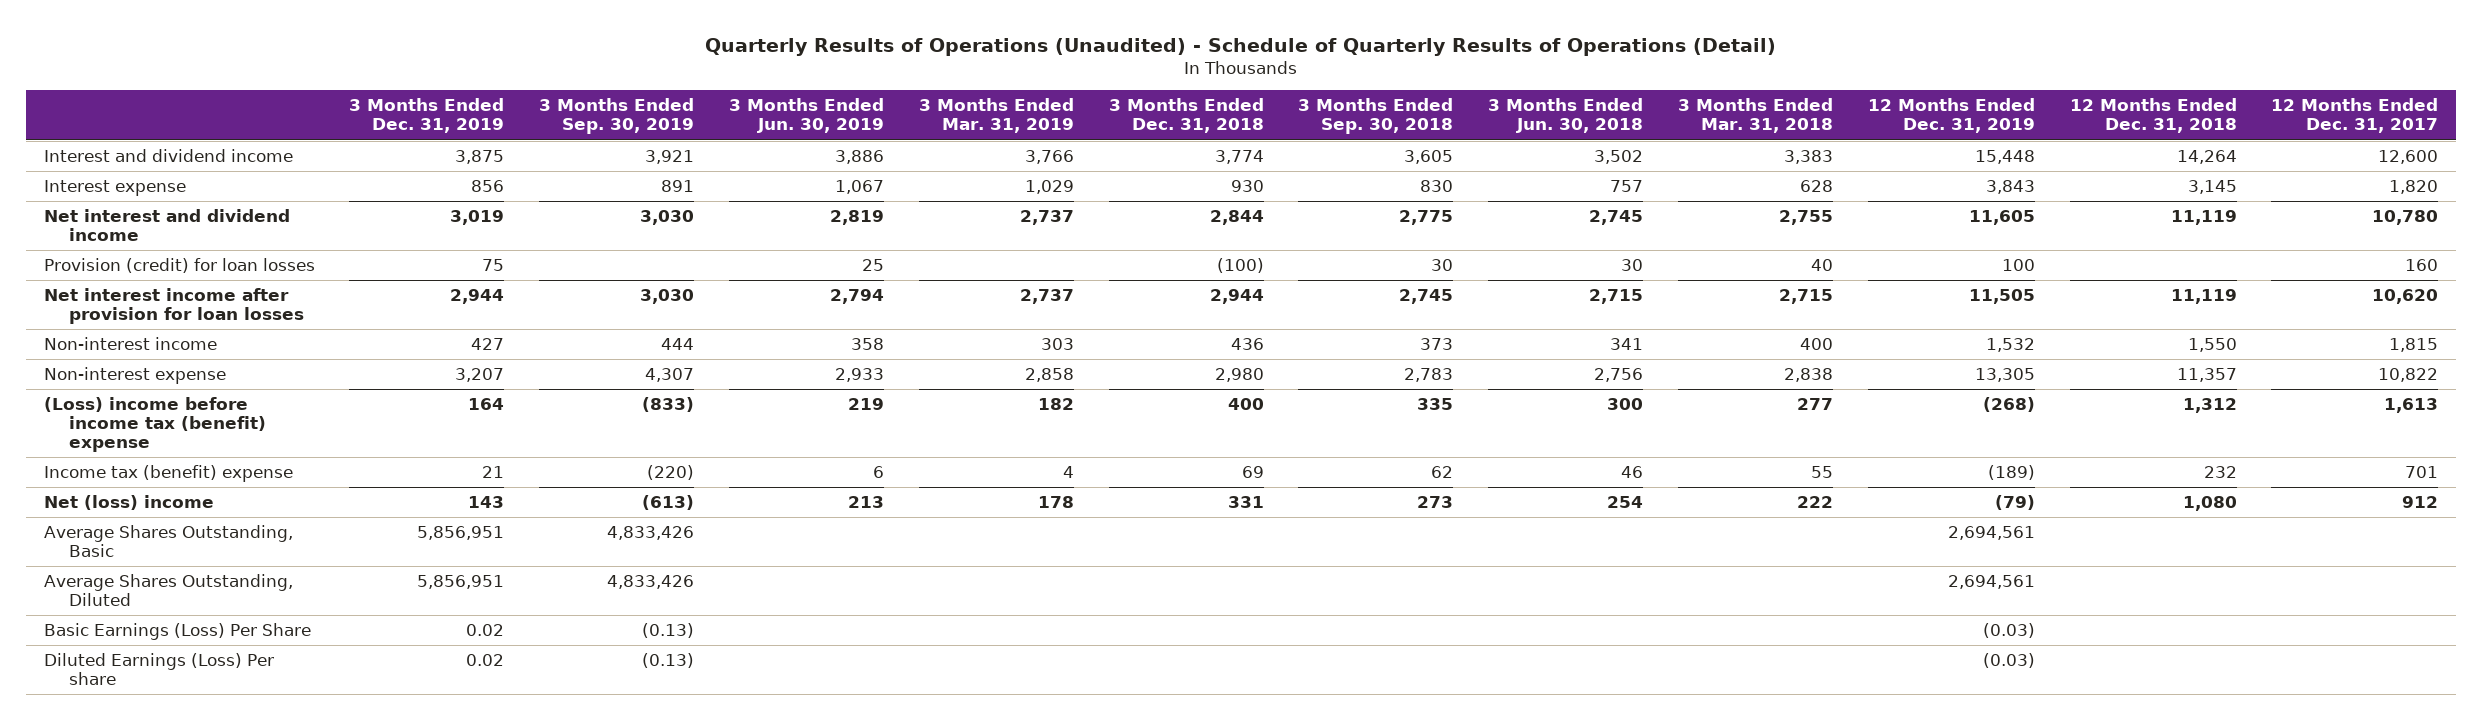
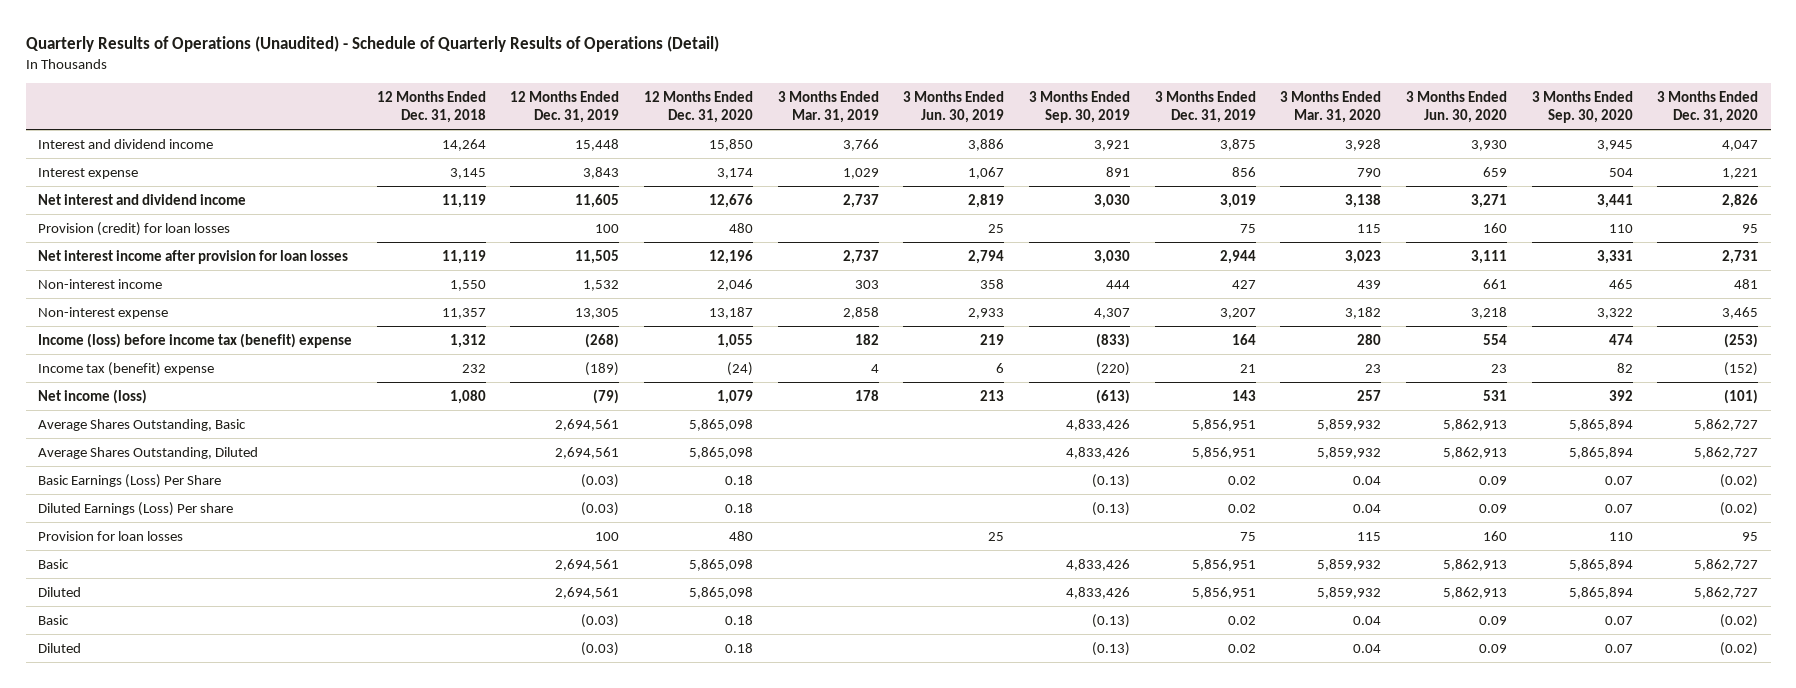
[1108,98,1264,134] 3 Months Ended Dec. 31, 2018 -> none
[1298,98,1454,135] 3 Months Ended Sep. 30, 2018 -> none
[1488,98,1644,134] 3 Months Ended Jun. 30, 2018 -> none
[1677,98,1833,134] 3 Months Ended Mar. 31, 2018 -> none
[2271,98,2439,134] 12 Months Ended Dec. 31, 2017 -> none
none -> [643,91,753,123] 12 Months Ended Dec. 31, 2020
none -> [1280,91,1382,123] 3 Months Ended Mar. 31, 2020
none -> [1406,91,1508,123] 3 Months Ended Jun. 30, 2020
none -> [1531,91,1633,123] 3 Months Ended Sep. 30, 2020
none -> [1657,91,1759,123] 3 Months Ended Dec. 31, 2020
[43,397,267,453] (Loss) income before income tax (benefit) expense -> [37,332,352,348] Income (loss) before income tax (benefit) expense
[43,495,214,511] Net (loss) income -> [37,388,147,404] Net income (loss)
none -> [37,530,183,541] Provision for loan losses
none -> [37,558,69,569] Basic
none -> [37,586,81,597] Diluted
none -> [37,614,69,625] Basic
none -> [37,642,81,653] Diluted

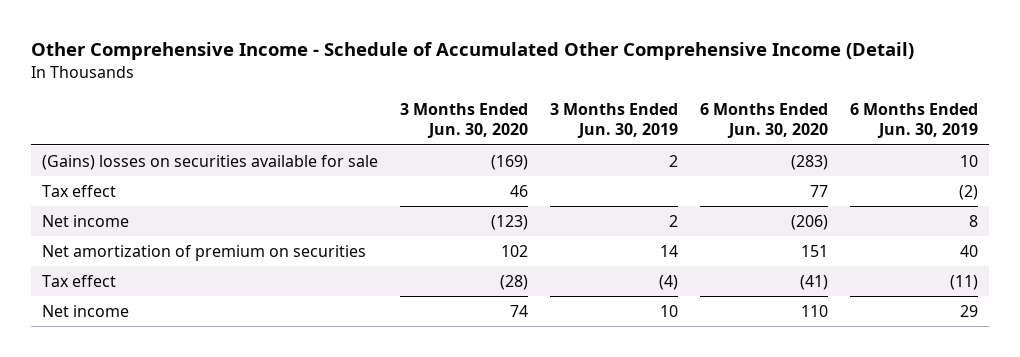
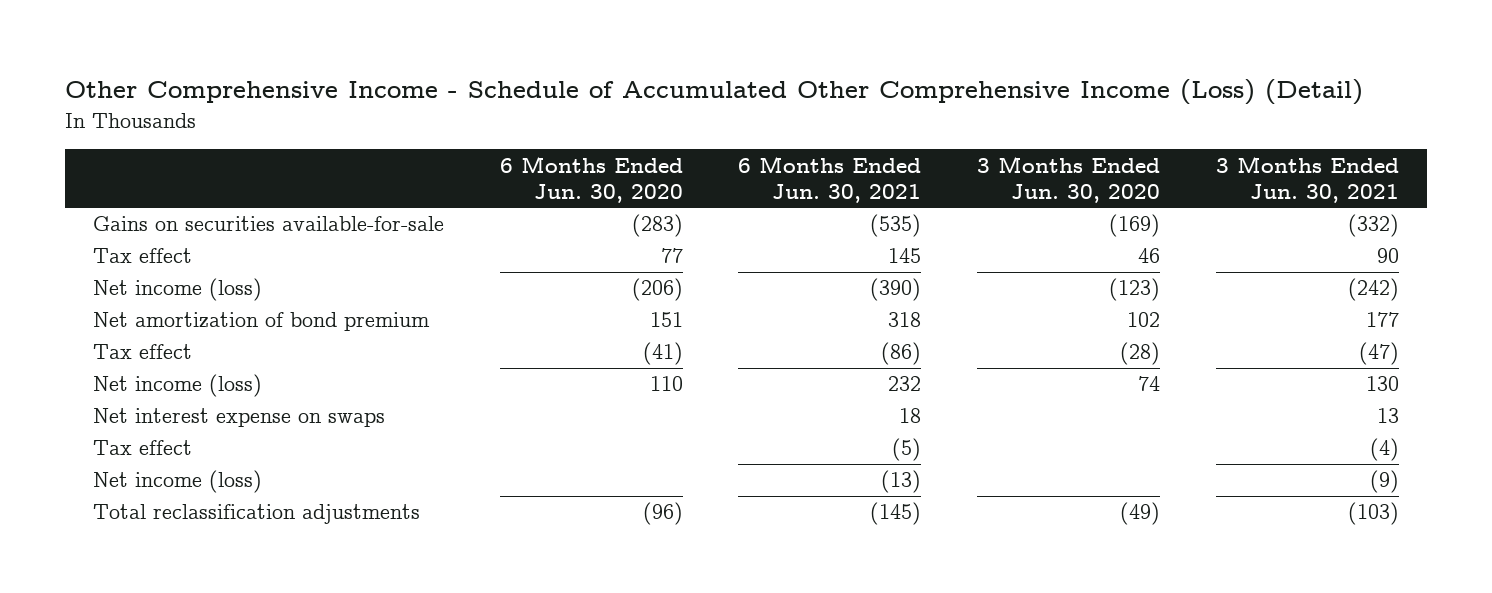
[31,42,915,61] Other Comprehensive Income - Schedule of Accumulated Other Comprehensive Income (Detail) -> [64,79,1363,106] Other Comprehensive Income - Schedule of Accumulated Other Comprehensive Income (Loss) (Detail)
[550,103,679,139] 3 Months Ended Jun. 30, 2019 -> none
[850,103,979,139] 6 Months Ended Jun. 30, 2019 -> none
none -> [738,155,922,203] 6 Months Ended Jun. 30, 2021
none -> [1216,155,1400,203] 3 Months Ended Jun. 30, 2021
[42,154,379,170] (Gains) losses on securities available for sale -> [92,216,444,232] Gains on securities available-for-sale
[42,214,130,227] Net income -> [92,278,262,302] Net income (loss)
[42,244,367,261] Net amortization of premium on securities -> [92,312,430,332] Net amortization of bond premium
[42,304,130,317] Net income -> [92,374,262,398] Net income (loss)
none -> [92,408,385,428] Net interest expense on swaps
none -> [92,440,192,456] Tax effect
none -> [92,470,262,494] Net income (loss)
none -> [92,504,420,525] Total reclassification adjustments

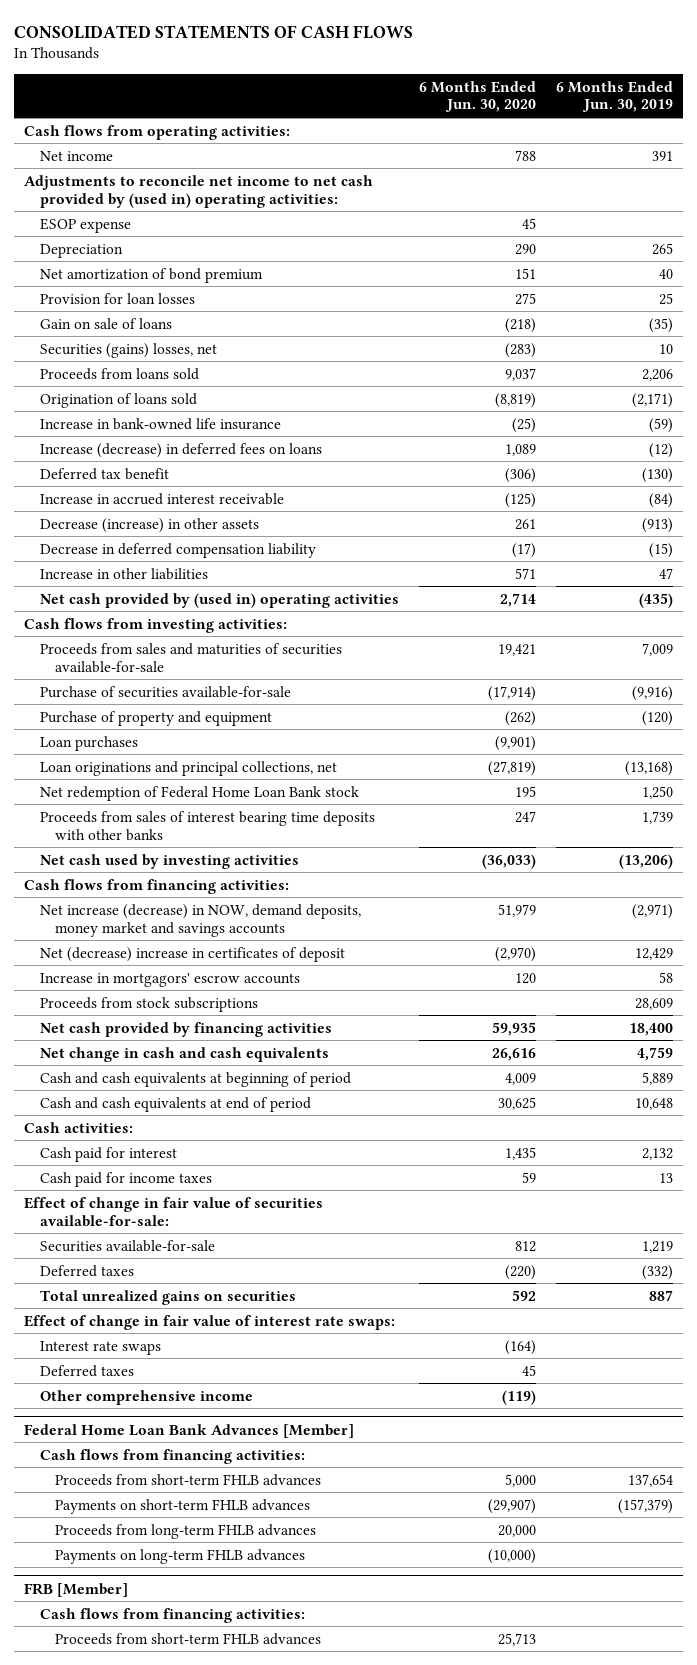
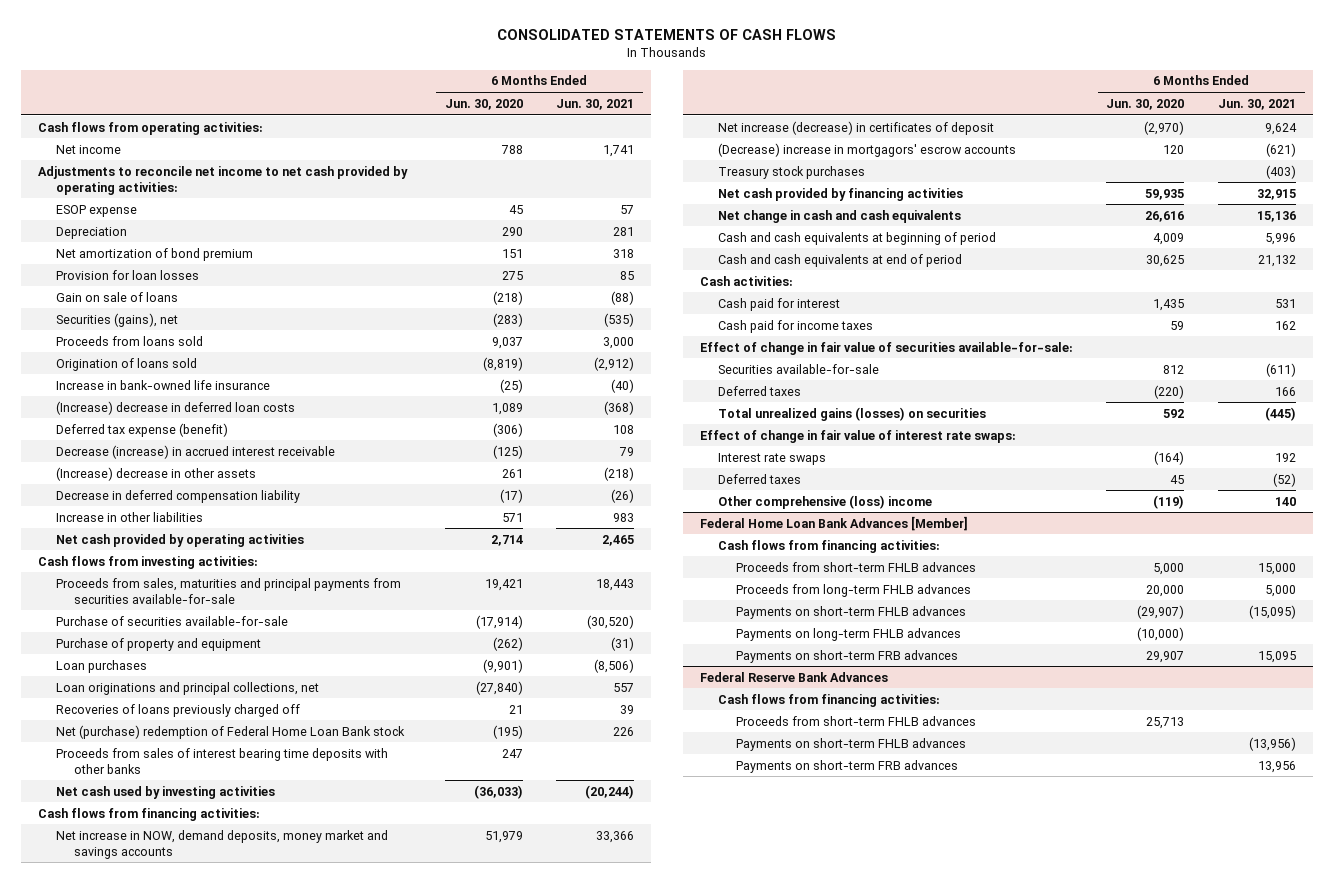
[556,80,674,113] 6 Months Ended Jun. 30, 2019 -> none
none -> [556,98,635,110] Jun. 30, 2021
[23,174,373,208] Adjustments to reconcile net income to net cash provided by (used in) operating activities: -> [37,165,408,195] Adjustments to reconcile net income to net cash provided by operating activities:
[39,342,217,358] Securities (gains) losses, net -> [55,312,178,327] Securities (gains), net
[39,442,322,458] Increase (decrease) in deferred fees on loans -> [55,400,295,415] (Increase) decrease in deferred loan costs
[39,467,169,480] Deferred tax benefit -> [55,422,228,437] Deferred tax expense (benefit)
[39,492,284,505] Increase in accrued interest receivable -> [55,444,335,459] Decrease (increase) in accrued interest receivable
[39,517,259,533] Decrease (increase) in other assets -> [55,466,256,481] (Increase) decrease in other assets
[39,592,399,608] Net cash provided by (used in) operating activities -> [55,533,304,547] Net cash provided by operating activities
[39,642,342,673] Proceeds from sales and maturities of securities available-for-sale -> [55,577,401,604] Proceeds from sales, maturities and principal payments from securities available-for-sale
[487,760,536,776] (27,819) -> [475,680,523,695] (27,840)
none -> [55,703,300,717] Recoveries of loans previously charged off
[39,785,359,801] Net redemption of Federal Home Loan Bank stock -> [55,724,405,739] Net (purchase) redemption of Federal Home Loan Bank stock
[514,785,536,797] 195 -> [492,724,523,739] (195)
[39,996,258,1012] Proceeds from stock subscriptions -> none
[39,903,361,937] Net increase (decrease) in NOW, demand deposits, money market and savings accounts -> [55,829,388,859] Net increase in NOW, demand deposits, money market and savings accounts
[39,946,345,962] Net (decrease) increase in certificates of deposit -> [717,120,994,135] Net increase (decrease) in certificates of deposit
[39,972,300,987] Increase in mortgagors' escrow accounts -> [717,142,1016,157] (Decrease) increase in mortgagors' escrow accounts
none -> [717,165,865,179] Treasury stock purchases
[39,1289,296,1305] Total unrealized gains on securities -> [717,406,986,421] Total unrealized gains (losses) on securities
[39,1389,253,1405] Other comprehensive income -> [717,494,932,509] Other comprehensive (loss) income
[55,1498,311,1514] Payments on short-term FHLB advances -> [735,605,966,619] Payments on short-term FHLB advances
none -> [735,649,958,663] Payments on short-term FRB advances
[23,1582,128,1597] FRB [Member] -> [699,671,888,682] Federal Reserve Bank Advances
none -> [735,737,966,751] Payments on short-term FHLB advances
none -> [735,759,958,773] Payments on short-term FRB advances

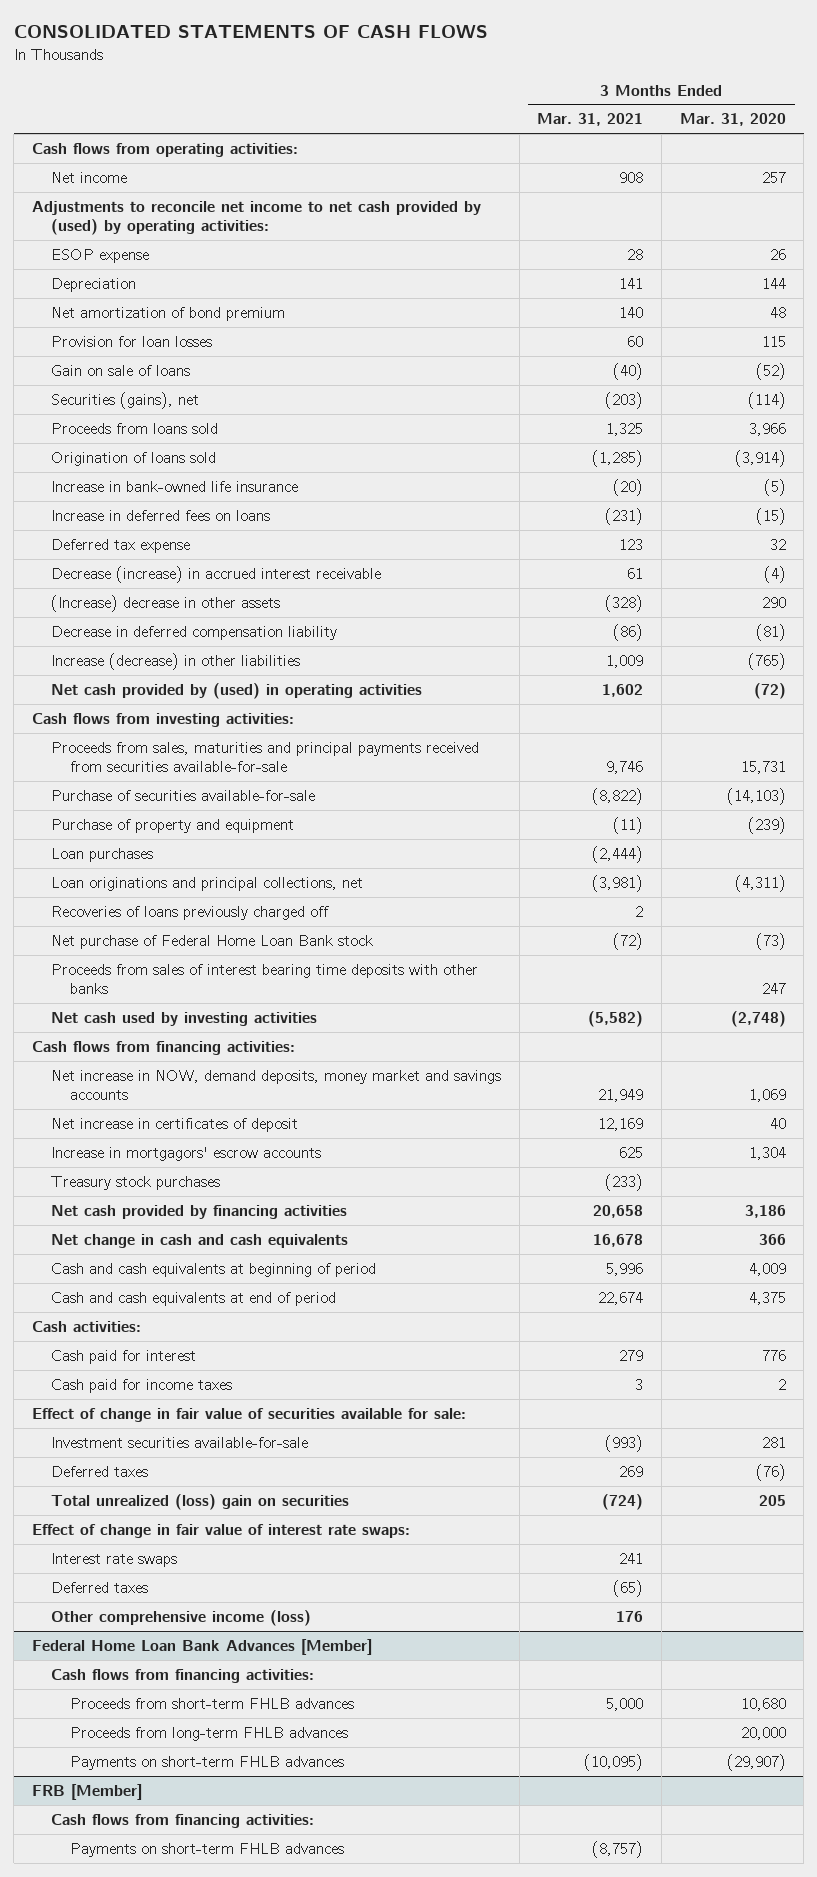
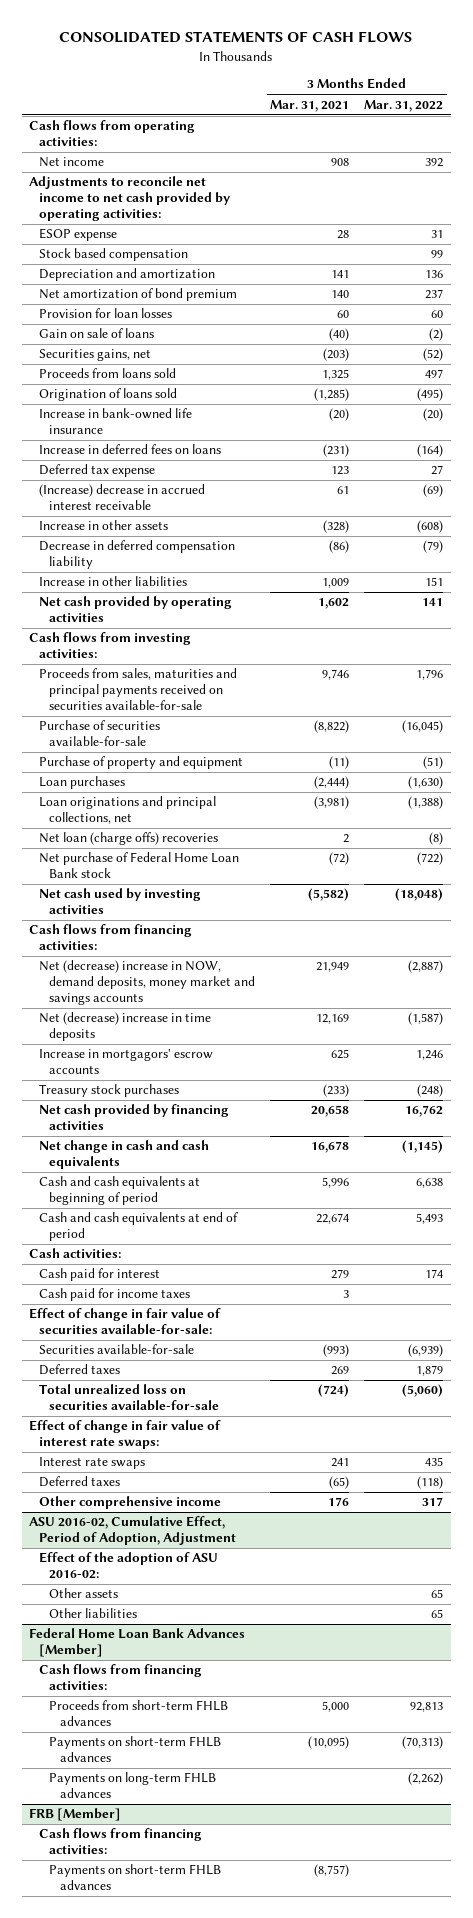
[679,113,786,127] Mar. 31, 2020 -> none
none -> [364,99,444,112] Mar. 31, 2022
[31,200,481,235] Adjustments to reconcile net income to net cash provided by (used) by operating activities: -> [29,176,231,222] Adjustments to reconcile net income to net cash provided by operating activities:
none -> [39,248,189,262] Stock based compensation
[51,277,137,292] Depreciation -> [39,268,216,282] Depreciation and amortization
[51,391,200,409] Securities (gains), net -> [39,349,152,362] Securities gains, net
[51,565,382,583] Decrease (increase) in accrued interest receivable -> [39,484,206,511] (Increase) decrease in accrued interest receivable
[51,594,281,612] (Increase) decrease in other assets -> [39,520,169,531] Increase in other assets
[51,652,301,670] Increase (decrease) in other liabilities -> [39,576,188,587] Increase in other liabilities
[51,682,423,699] Net cash provided by (used) in operating activities -> [39,596,233,623] Net cash provided by operating activities
[51,741,480,772] Proceeds from sales, maturities and principal payments received from securities available-for-sale -> [39,668,238,711] Proceeds from sales, maturities and principal payments received on securities available-for-sale
[51,905,330,920] Recoveries of loans previously charged off -> none
none -> [39,832,219,846] Net loan (charge offs) recoveries
[51,963,479,994] Proceeds from sales of interest bearing time deposits with other banks -> none
[51,1069,502,1100] Net increase in NOW, demand deposits, money market and savings accounts -> [39,960,256,1006] Net (decrease) increase in NOW, demand deposits, money market and savings accounts
[51,1117,299,1132] Net increase in certificates of deposit -> [39,1012,212,1042] Net (decrease) increase in time deposits
[31,1407,466,1422] Effect of change in fair value of securities available for sale: -> [29,1308,222,1336] Effect of change in fair value of securities available-for-sale:
[51,1436,309,1448] Investment securities available-for-sale -> [39,1344,195,1355] Securities available-for-sale
[51,1493,350,1510] Total unrealized (loss) gain on securities -> [39,1384,220,1412] Total unrealized loss on securities available-for-sale
[51,1609,312,1626] Other comprehensive income (loss) -> [39,1496,222,1510] Other comprehensive income
none -> [29,1516,237,1546] ASU 2016-02, Cumulative Effect, Period of Adoption, Adjustment
none -> [39,1552,219,1580] Effect of the adoption of ASU 2016-02:
none -> [49,1588,119,1599] Other assets
none -> [49,1608,138,1619] Other liabilities
[70,1726,349,1741] Proceeds from long-term FHLB advances -> none
none -> [49,1772,217,1799] Payments on long-term FHLB advances

